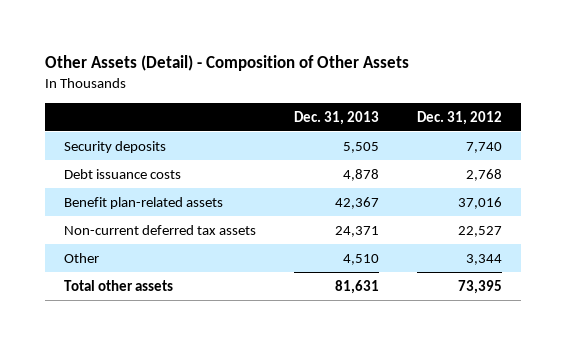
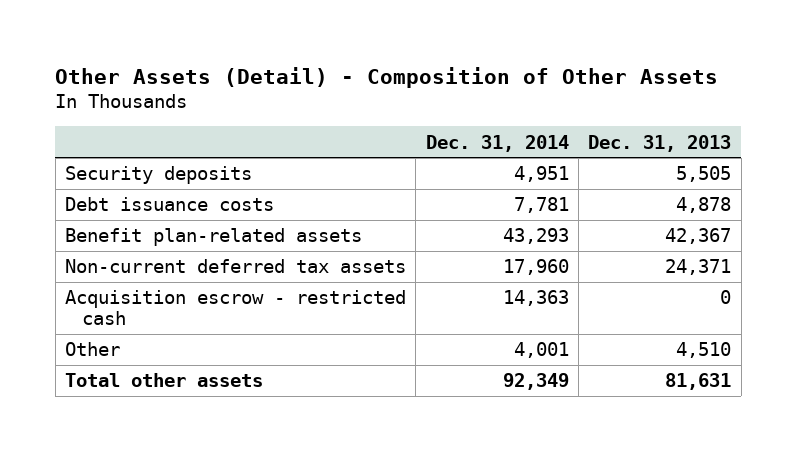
[416,110,502,125] Dec. 31, 2012 -> none
none -> [425,134,569,152] Dec. 31, 2014
none -> [65,290,407,326] Acquisition escrow - restricted cash

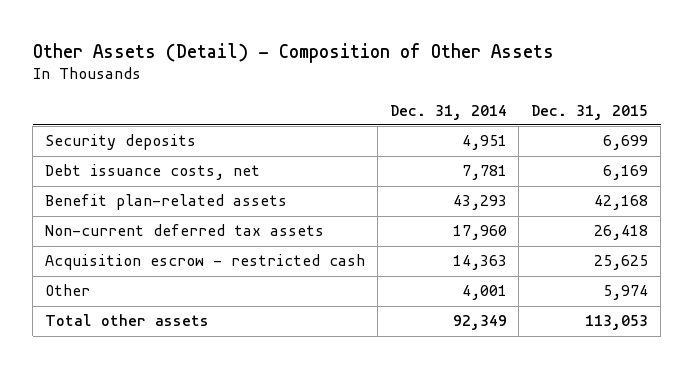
[588,134,732,152] Dec. 31, 2013 -> none
none -> [531,104,649,120] Dec. 31, 2015
[65,197,275,212] Debt issuance costs -> [45,164,261,181] Debt issuance costs, net

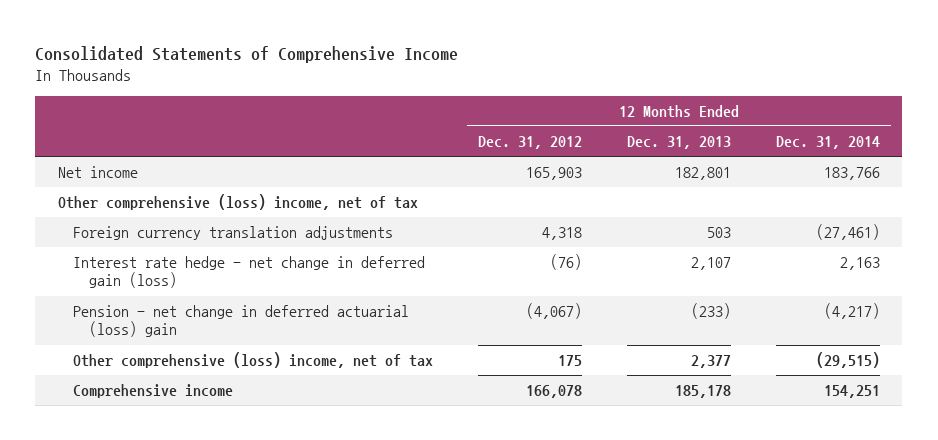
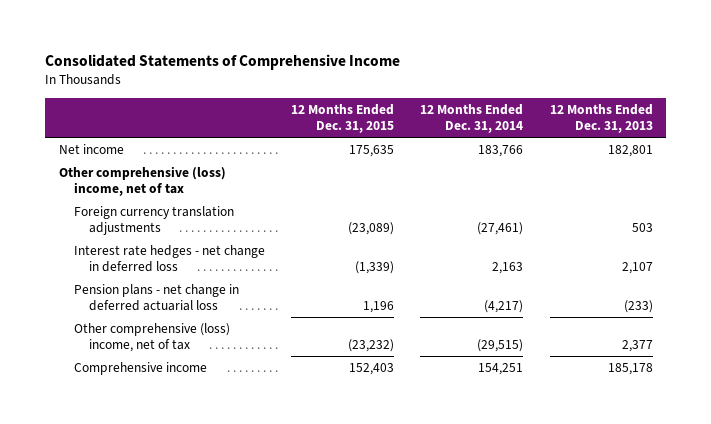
[478,136,583,150] Dec. 31, 2012 -> none
none -> [290,103,394,133] 12 Months Ended Dec. 31, 2015
[73,256,426,289] Interest rate hedge - net change in deferred gain (loss) -> [73,244,265,273] Interest rate hedges - net change in deferred loss
[73,305,410,338] Pension - net change in deferred actuarial (loss) gain -> [73,283,239,312] Pension plans - net change in deferred actuarial loss

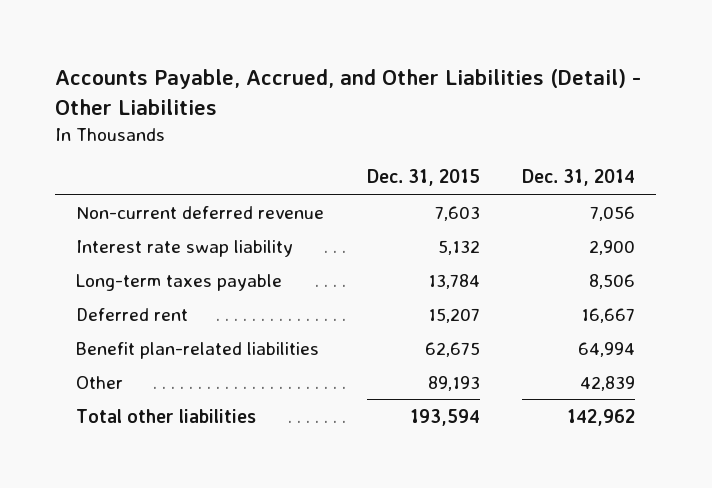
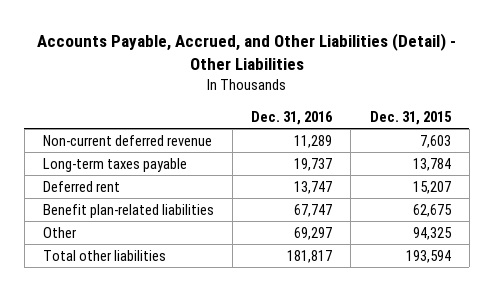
[522,169,636,187] Dec. 31, 2014 -> none
none -> [251,110,334,125] Dec. 31, 2016
[76,239,294,257] Interest rate swap liability -> none
[427,375,480,391] 89,193 -> [412,226,452,240] 94,325

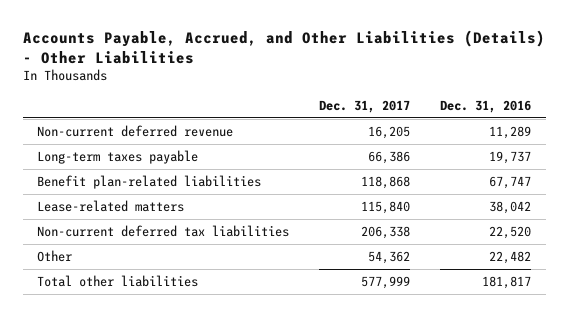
[36,33,456,71] Accounts Payable, Accrued, and Other Liabilities (Detail) - Other Liabilities -> [22,29,545,64] Accounts Payable, Accrued, and Other Liabilities (Details) - Other Liabilities
[369,110,452,125] Dec. 31, 2015 -> none
none -> [319,99,411,113] Dec. 31, 2017
[42,180,120,192] Deferred rent -> none
none -> [37,199,185,212] Lease-related matters
none -> [37,224,290,237] Non-current deferred tax liabilities
[294,226,333,240] 69,297 -> [489,250,532,264] 22,482

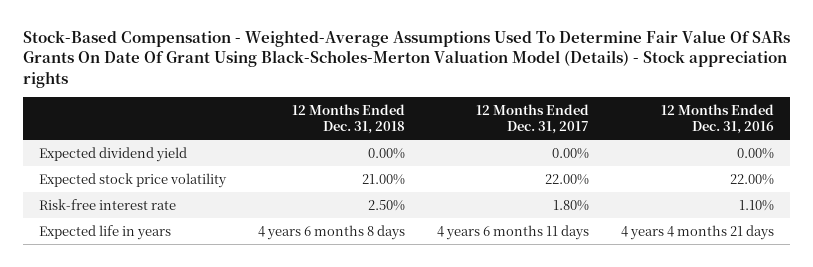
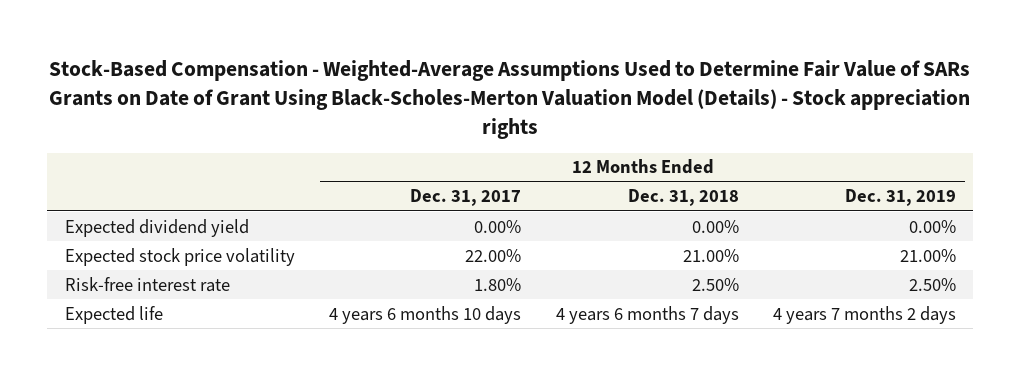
[22,30,790,88] Stock-Based Compensation - Weighted-Average Assumptions Used To Determine Fair Value Of SARs Grants On Date Of Grant Using Black-Scholes-Merton Valuation Model (Details) - Stock appreciation rights -> [49,60,971,140] Stock-Based Compensation - Weighted-Average Assumptions Used to Determine Fair Value of SARs Grants on Date of Grant Using Black-Scholes-Merton Valuation Model (Details) - Stock appreciation rights
[661,103,775,134] 12 Months Ended Dec. 31, 2016 -> none
none -> [845,189,957,207] Dec. 31, 2019
[38,224,171,240] Expected life in years -> [64,305,163,324] Expected life
[258,224,406,240] 4 years 6 months 8 days -> [555,305,739,324] 4 years 6 months 7 days
[437,224,590,240] 4 years 6 months 11 days -> [329,305,522,324] 4 years 6 months 10 days

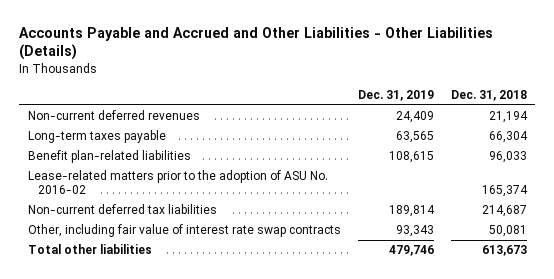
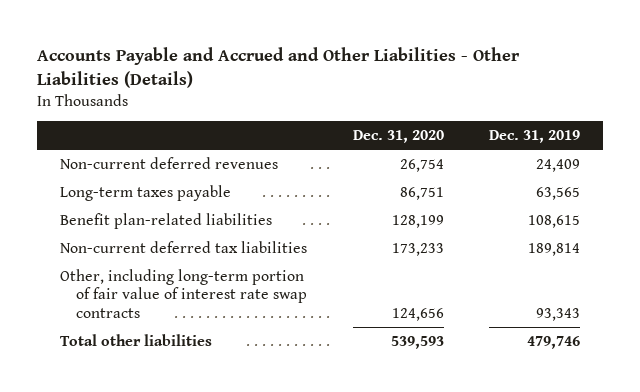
[450,89,527,101] Dec. 31, 2018 -> none
none -> [352,130,444,144] Dec. 31, 2020
[27,170,328,195] Lease-related matters prior to the adoption of ASU No. 2016-02 -> none
[27,224,341,238] Other, including fair value of interest rate swap contracts -> [59,268,308,318] Other, including long-term portion of fair value of interest rate swap contracts

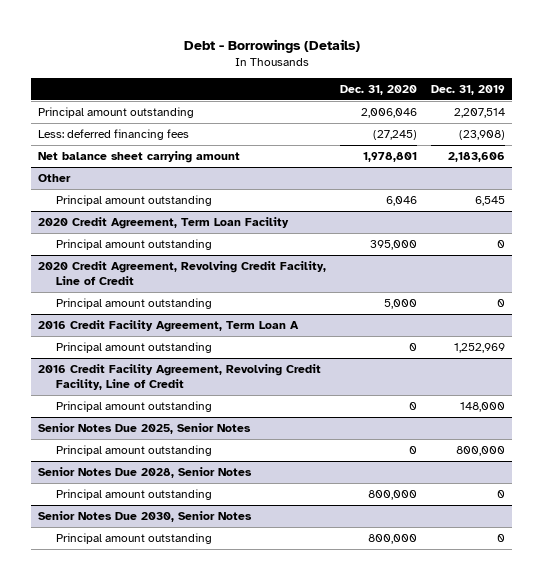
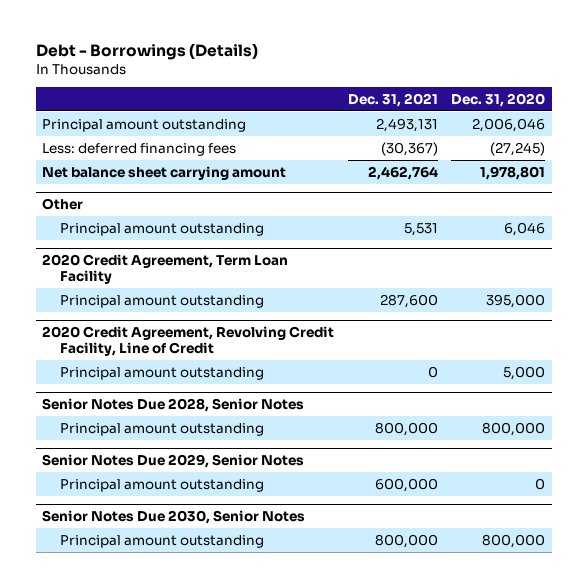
[431,84,506,95] Dec. 31, 2019 -> none
none -> [347,93,438,108] Dec. 31, 2021
[38,320,300,333] 2016 Credit Facility Agreement, Term Loan A -> none
[55,342,212,354] Principal amount outstanding -> none
[38,364,322,390] 2016 Credit Facility Agreement, Revolving Credit Facility, Line of Credit -> none
[55,401,212,413] Principal amount outstanding -> none
[38,423,252,435] Senior Notes Due 2025, Senior Notes -> none
[55,445,212,457] Principal amount outstanding -> none
none -> [42,453,305,468] Senior Notes Due 2029, Senior Notes
none -> [59,478,264,492] Principal amount outstanding

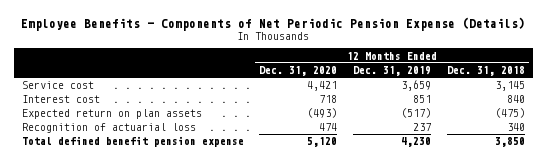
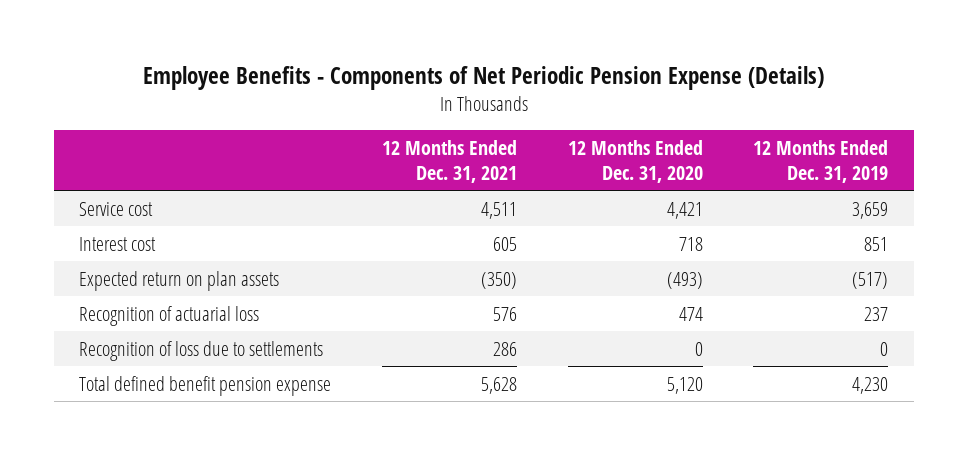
[446,66,525,77] Dec. 31, 2018 -> none
none -> [381,139,517,183] 12 Months Ended Dec. 31, 2021
none -> [79,340,324,361] Recognition of loss due to settlements

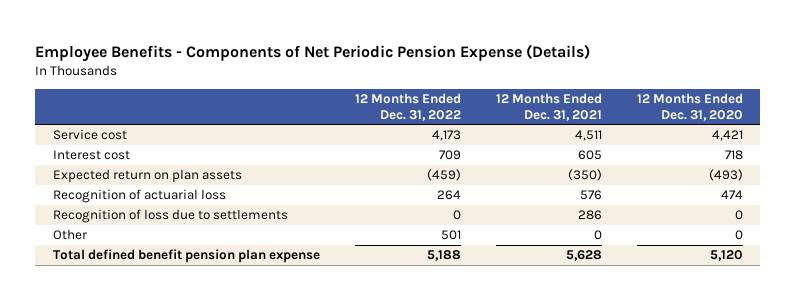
[753,139,889,183] 12 Months Ended Dec. 31, 2019 -> none
none -> [354,92,461,121] 12 Months Ended Dec. 31, 2022
none -> [52,229,87,241] Other
[79,375,332,396] Total defined benefit pension expense -> [52,249,320,264] Total defined benefit pension plan expense

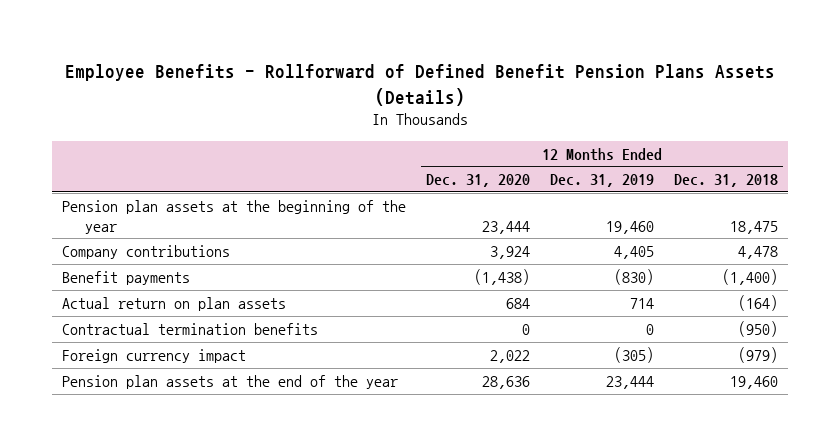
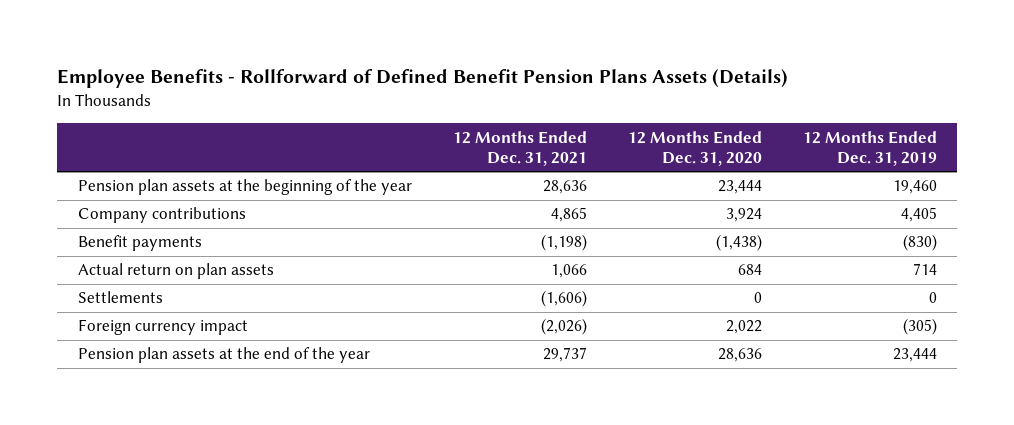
[674,174,779,188] Dec. 31, 2018 -> none
none -> [452,130,587,167] 12 Months Ended Dec. 31, 2021
[62,322,319,335] Contractual termination benefits -> [77,291,163,304] Settlements

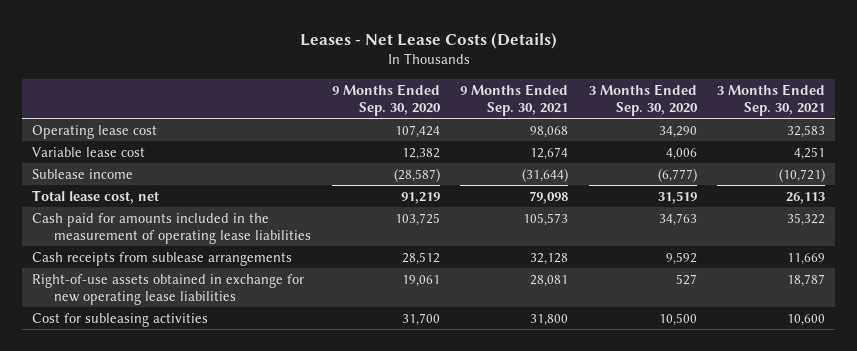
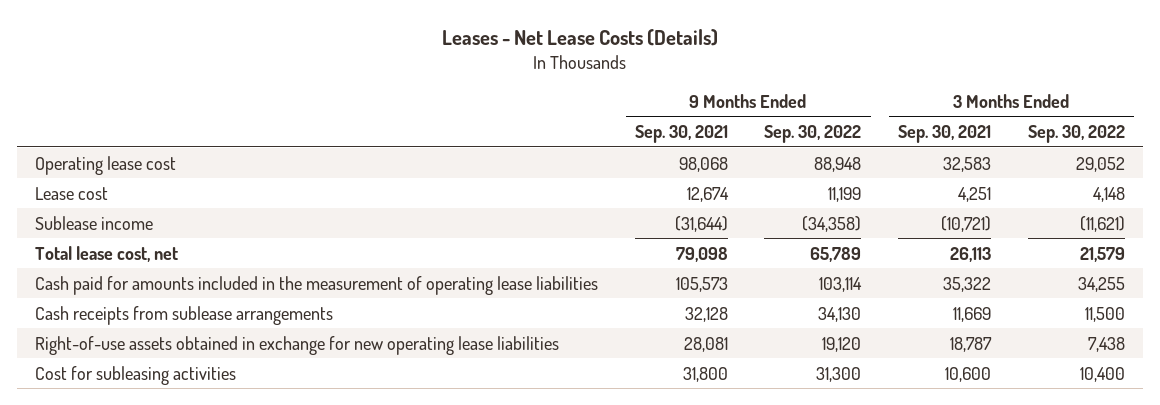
[331,83,441,117] 9 Months Ended Sep. 30, 2020 -> none
[588,83,698,117] 3 Months Ended Sep. 30, 2020 -> none
none -> [764,125,862,144] Sep. 30, 2022
none -> [1027,125,1125,144] Sep. 30, 2022
[32,146,146,157] Variable lease cost -> [35,186,109,200] Lease cost

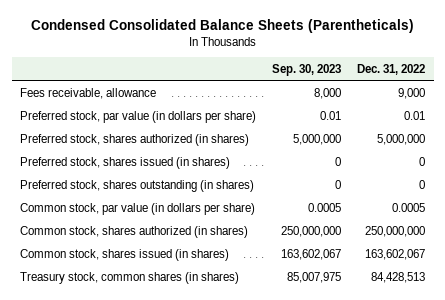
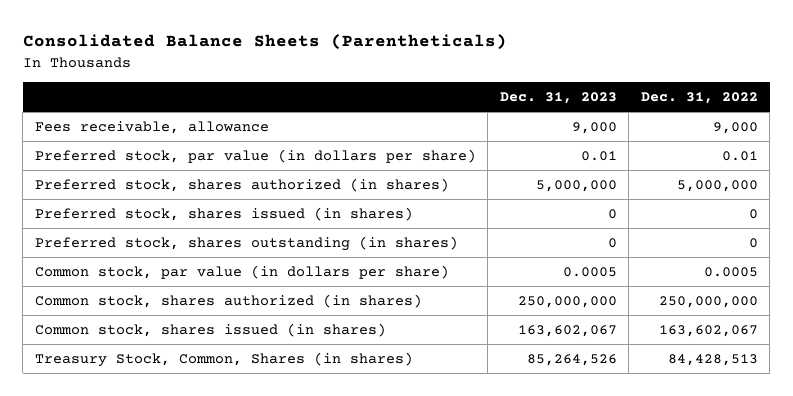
[30,18,414,33] Condensed Consolidated Balance Sheets (Parentheticals) -> [22,34,507,51] Consolidated Balance Sheets (Parentheticals)
[272,63,342,76] Sep. 30, 2023 -> none
none -> [499,92,617,105] Dec. 31, 2023
[19,271,239,284] Treasury stock, common shares (in shares) -> [34,351,413,367] Treasury Stock, Common, Shares (in shares)

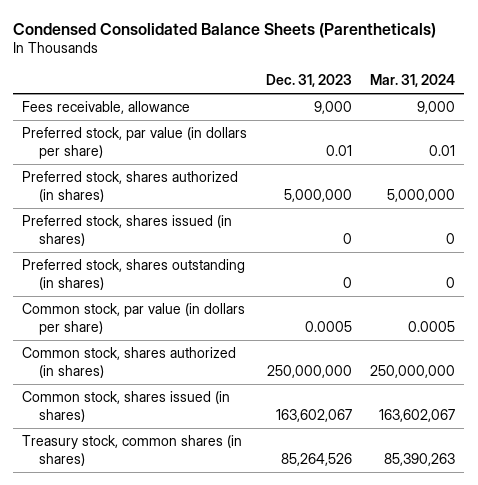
[22,34,507,51] Consolidated Balance Sheets (Parentheticals) -> [13,22,437,38] Condensed Consolidated Balance Sheets (Parentheticals)
[640,92,758,105] Dec. 31, 2022 -> none
none -> [370,73,456,87] Mar. 31, 2024
[34,351,413,367] Treasury Stock, Common, Shares (in shares) -> [22,435,243,466] Treasury stock, common shares (in shares)

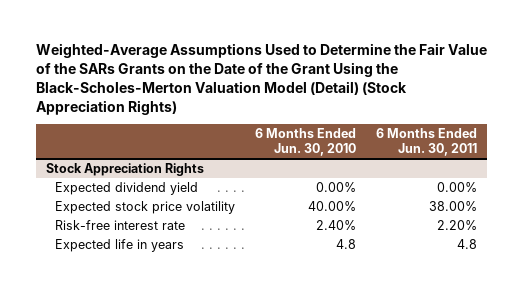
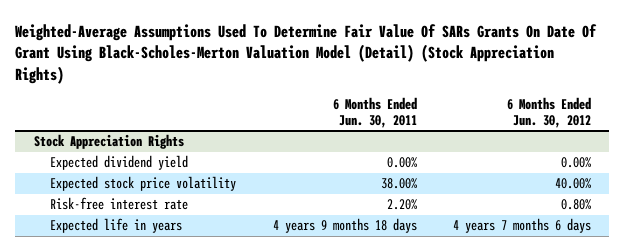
[35,42,487,116] Weighted-Average Assumptions Used to Determine the Fair Value of the SARs Grants on the Date of the Grant Using the Black-Scholes-Merton Valuation Model (Detail) (Stock Appreciation Rights) -> [15,23,598,84] Weighted-Average Assumptions Used To Determine Fair Value Of SARs Grants On Date Of Grant Using Black-Scholes-Merton Valuation Model (Detail) (Stock Appreciation Rights)
[255,128,357,157] 6 Months Ended Jun. 30, 2010 -> none
none -> [507,96,592,128] 6 Months Ended Jun. 30, 2012
[457,238,478,249] 4.8 -> [272,218,417,234] 4 years 9 months 18 days

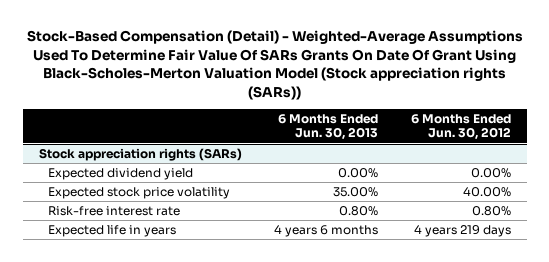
[15,23,598,84] Weighted-Average Assumptions Used To Determine Fair Value Of SARs Grants On Date Of Grant Using Black-Scholes-Merton Valuation Model (Detail) (Stock Appreciation Rights) -> [26,30,523,100] Stock-Based Compensation (Detail) - Weighted-Average Assumptions Used To Determine Fair Value Of SARs Grants On Date Of Grant Using Black-Scholes-Merton Valuation Model (Stock appreciation rights (SARs))
[332,96,417,128] 6 Months Ended Jun. 30, 2011 -> none
none -> [278,113,379,141] 6 Months Ended Jun. 30, 2013
[33,134,184,150] Stock Appreciation Rights -> [38,148,242,162] Stock appreciation rights (SARs)
[453,218,592,234] 4 years 7 months 6 days -> [413,225,511,238] 4 years 219 days

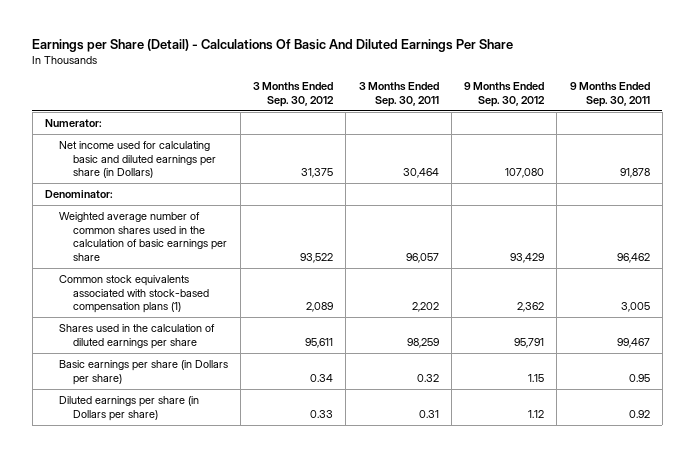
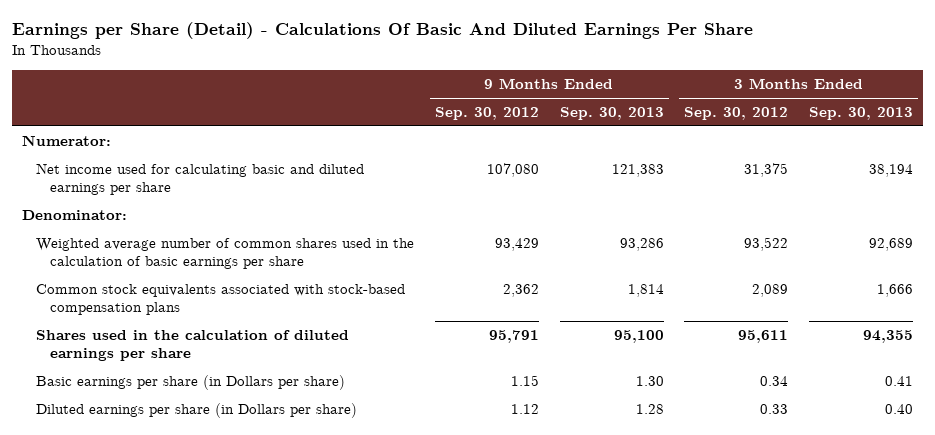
[358,82,439,108] 3 Months Ended Sep. 30, 2011 -> none
[569,82,650,108] 9 Months Ended Sep. 30, 2011 -> none
none -> [559,107,664,121] Sep. 30, 2013
none -> [808,107,913,121] Sep. 30, 2013
[58,140,216,179] Net income used for calculating basic and diluted earnings per share (in Dollars) -> [36,163,365,195] Net income used for calculating basic and diluted earnings per share
[58,274,209,314] Common stock equivalents associated with stock-based compensation plans (1) -> [36,284,406,315] Common stock equivalents associated with stock-based compensation plans

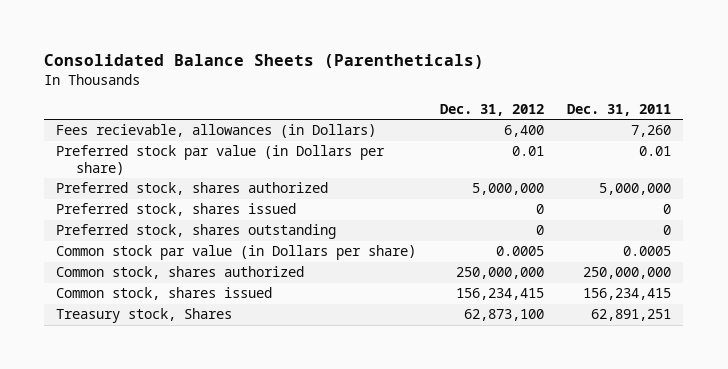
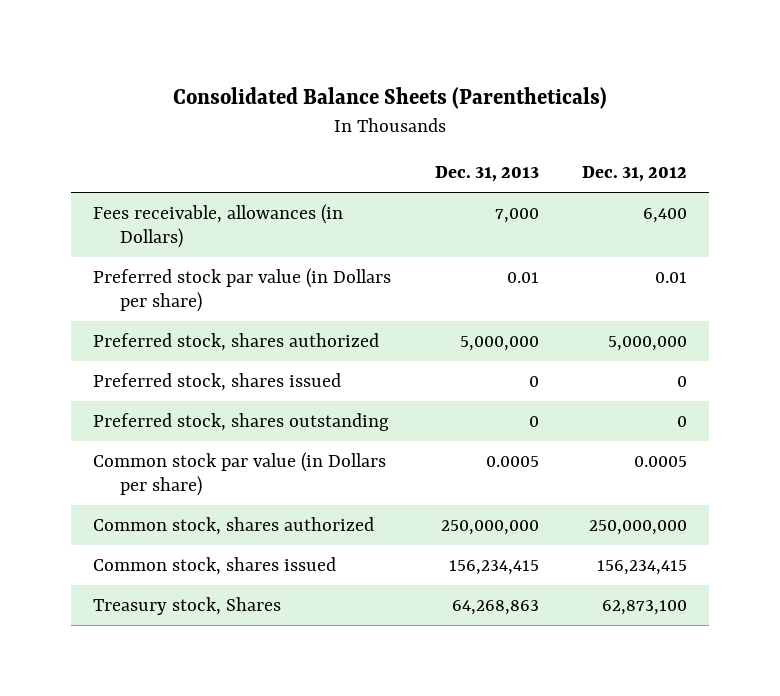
[567,103,672,116] Dec. 31, 2011 -> none
none -> [434,166,539,183] Dec. 31, 2013
[56,124,377,139] Fees recievable, allowances (in Dollars) -> [92,203,343,249] Fees receivable, allowances (in Dollars)

